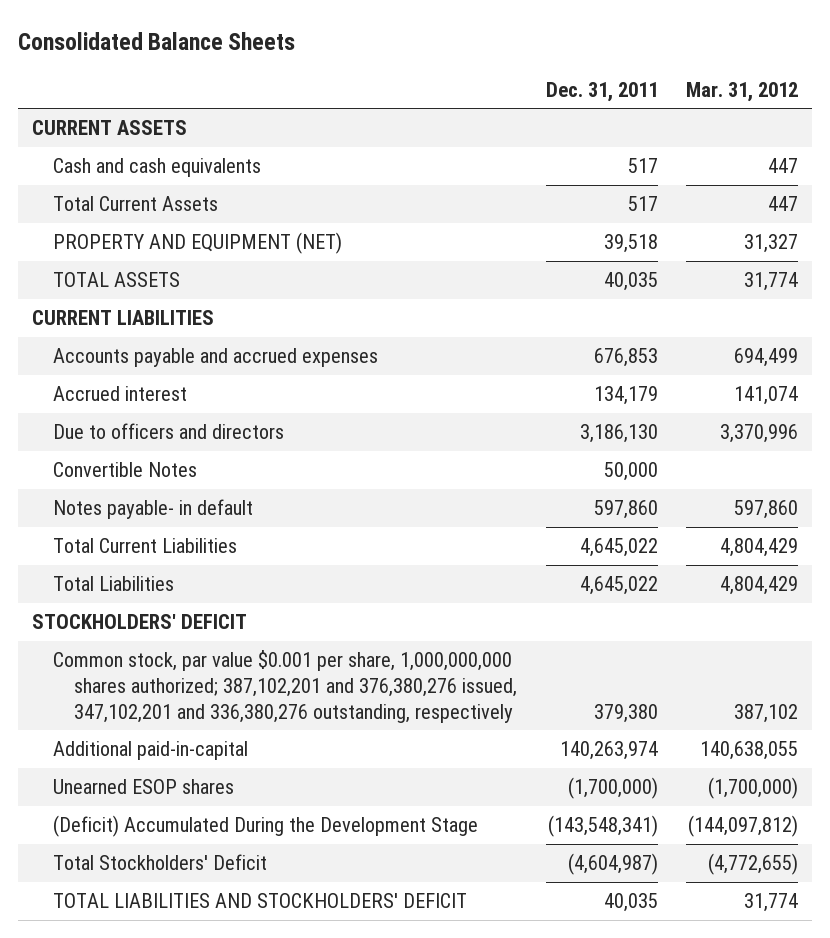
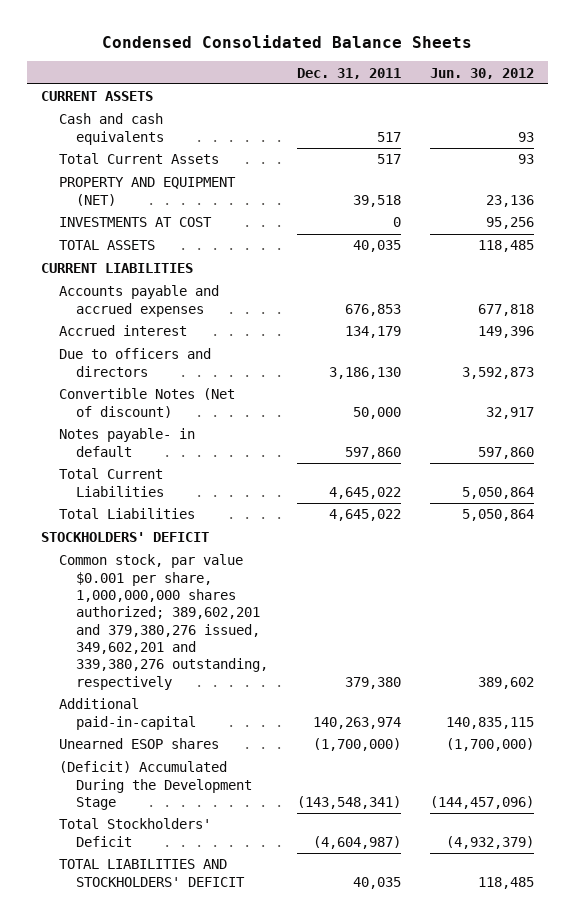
[18,31,296,50] Consolidated Balance Sheets -> [102,34,473,48] Condensed Consolidated Balance Sheets
[685,81,798,102] Mar. 31, 2012 -> none
none -> [429,67,534,79] Jun. 30, 2012
none -> [58,217,212,228] INVESTMENTS AT COST
[53,462,198,478] Convertible Notes -> [58,388,235,418] Convertible Notes (Net of discount)
[53,650,518,723] Common stock, par value $0.001 per share, 1,000,000,000 shares authorized; 387,102,201 and 376,380,276 issued, 347,102,201 and 336,380,276 outstanding, respectively -> [58,554,269,690] Common stock, par value $0.001 per share, 1,000,000,000 shares authorized; 389,602,201 and 379,380,276 issued, 349,602,201 and 339,380,276 outstanding, respectively

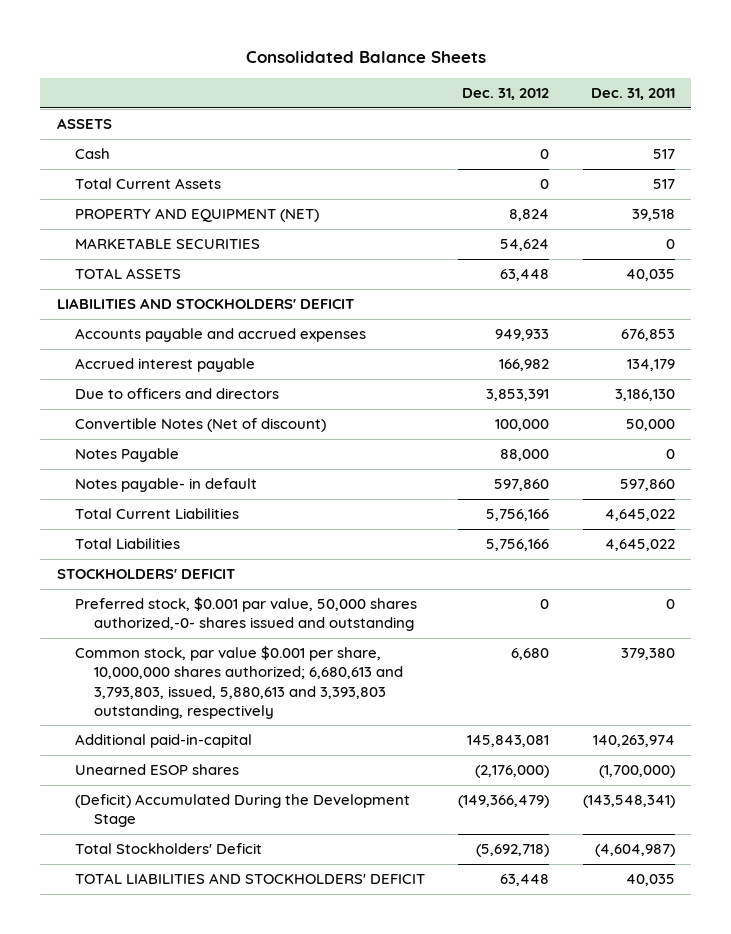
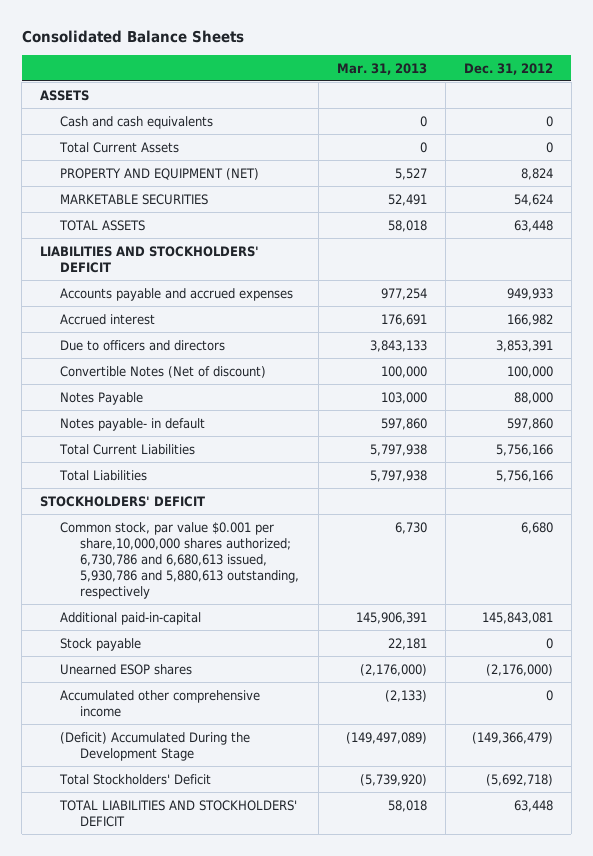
[590,88,675,101] Dec. 31, 2011 -> none
none -> [336,62,427,75] Mar. 31, 2013
[75,148,111,160] Cash -> [60,115,214,129] Cash and cash equivalents
[75,358,256,373] Accrued interest payable -> [60,313,156,325] Accrued interest
[75,597,418,632] Preferred stock, $0.001 par value, 50,000 shares authorized,-0- shares issued and outstanding -> none
[75,646,404,719] Common stock, par value $0.001 per share, 10,000,000 shares authorized; 6,680,613 and 3,793,803, issued, 5,880,613 and 3,393,803 outstanding, respectively -> [60,521,300,599] Common stock, par value $0.001 per share,10,000,000 shares authorized; 6,730,786 and 6,680,613 issued, 5,930,786 and 5,880,613 outstanding, respectively
none -> [60,637,142,651] Stock payable
none -> [60,689,261,717] Accumulated other comprehensive income

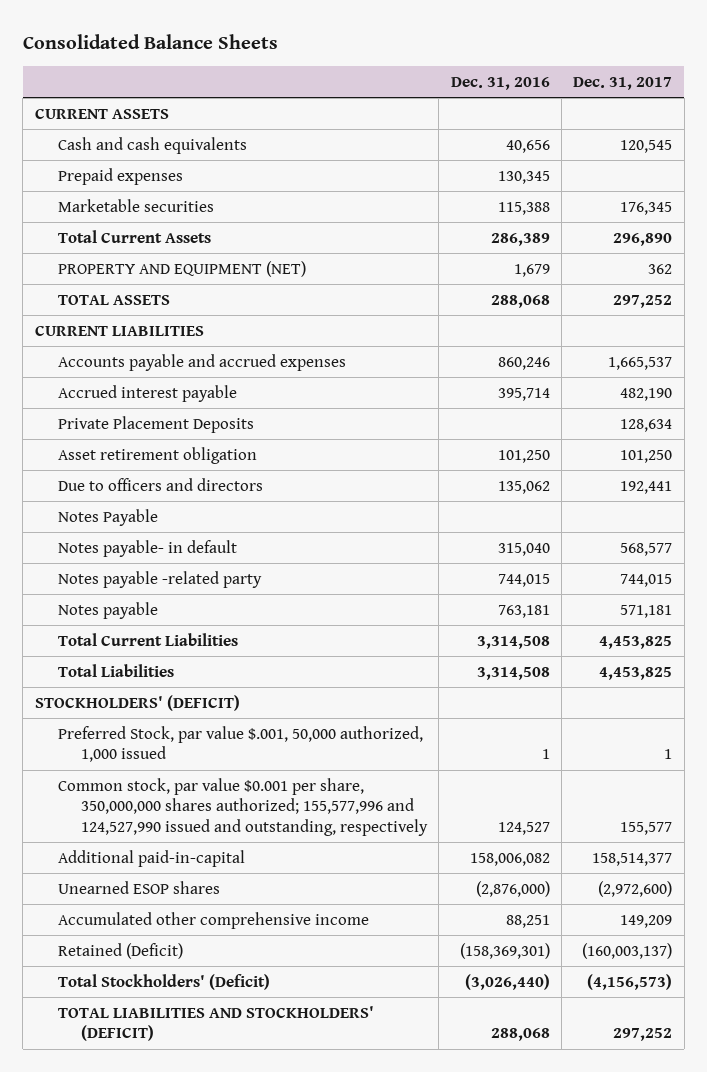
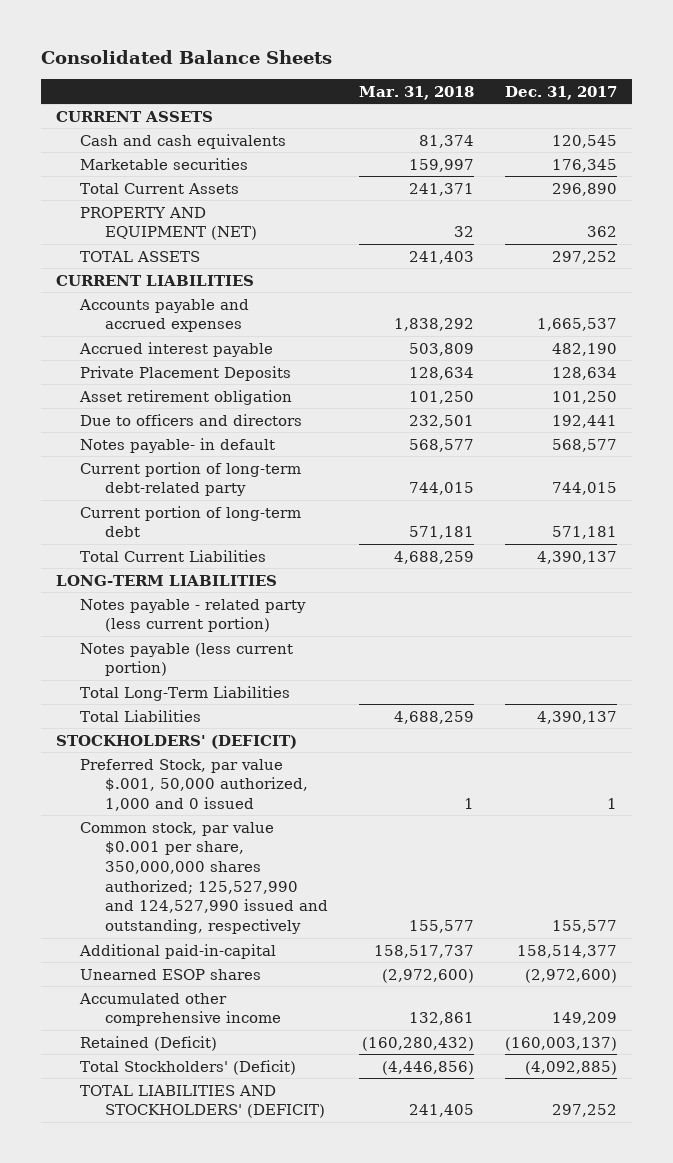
[450,76,550,90] Dec. 31, 2016 -> none
none -> [358,85,474,100] Mar. 31, 2018
[57,167,183,185] Prepaid expenses -> none
[57,508,158,526] Notes Payable -> none
[57,570,262,588] Notes payable -related party -> [80,461,302,497] Current portion of long-term debt-related party
[57,601,158,619] Notes payable -> [80,505,302,538] Current portion of long-term debt
[599,635,673,649] 4,453,825 -> [536,550,617,564] 4,390,137
none -> [56,574,278,586] LONG-TERM LIABILITIES
none -> [80,598,307,633] Notes payable - related party (less current portion)
none -> [80,642,294,677] Notes payable (less current portion)
none -> [80,685,291,701] Total Long-Term Liabilities
[599,666,673,680] 4,453,825 -> [536,710,617,724] 4,390,137
[57,725,423,763] Preferred Stock, par value $.001, 50,000 authorized, 1,000 issued -> [80,758,308,811] Preferred Stock, par value $.001, 50,000 authorized, 1,000 and 0 issued
[57,777,428,836] Common stock, par value $0.001 per share, 350,000,000 shares authorized; 155,577,996 and 124,527,990 issued and outstanding, respectively -> [80,821,328,935] Common stock, par value $0.001 per share, 350,000,000 shares authorized; 125,527,990 and 124,527,990 issued and outstanding, respectively
[587,973,673,990] (4,156,573) -> [524,1060,617,1075] (4,092,885)

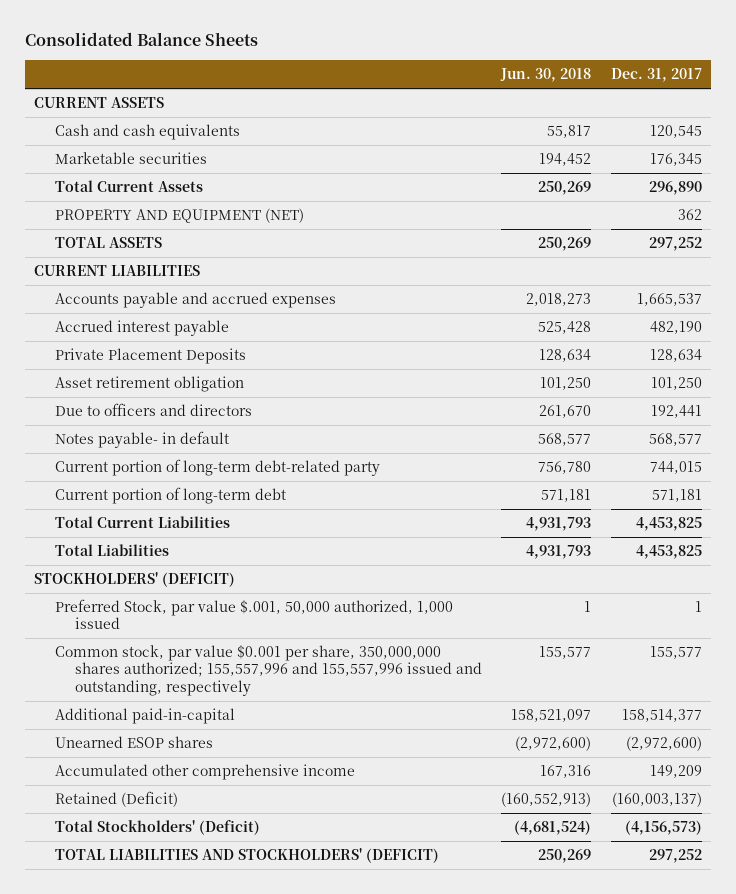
[358,85,474,100] Mar. 31, 2018 -> none
none -> [500,68,592,83] Jun. 30, 2018
[56,574,278,586] LONG-TERM LIABILITIES -> none
[80,598,307,633] Notes payable - related party (less current portion) -> none
[80,642,294,677] Notes payable (less current portion) -> none
[80,685,291,701] Total Long-Term Liabilities -> none
[536,550,617,564] 4,390,137 -> [635,517,702,532] 4,453,825
[536,710,617,724] 4,390,137 -> [635,545,702,560] 4,453,825
[80,758,308,811] Preferred Stock, par value $.001, 50,000 authorized, 1,000 and 0 issued -> [54,599,453,630] Preferred Stock, par value $.001, 50,000 authorized, 1,000 issued
[80,821,328,935] Common stock, par value $0.001 per share, 350,000,000 shares authorized; 125,527,990 and 124,527,990 issued and outstanding, respectively -> [54,645,483,696] Common stock, par value $0.001 per share, 350,000,000 shares authorized; 155,557,996 and 155,557,996 issued and outstanding, respectively
[524,1060,617,1075] (4,092,885) -> [624,820,702,836] (4,156,573)

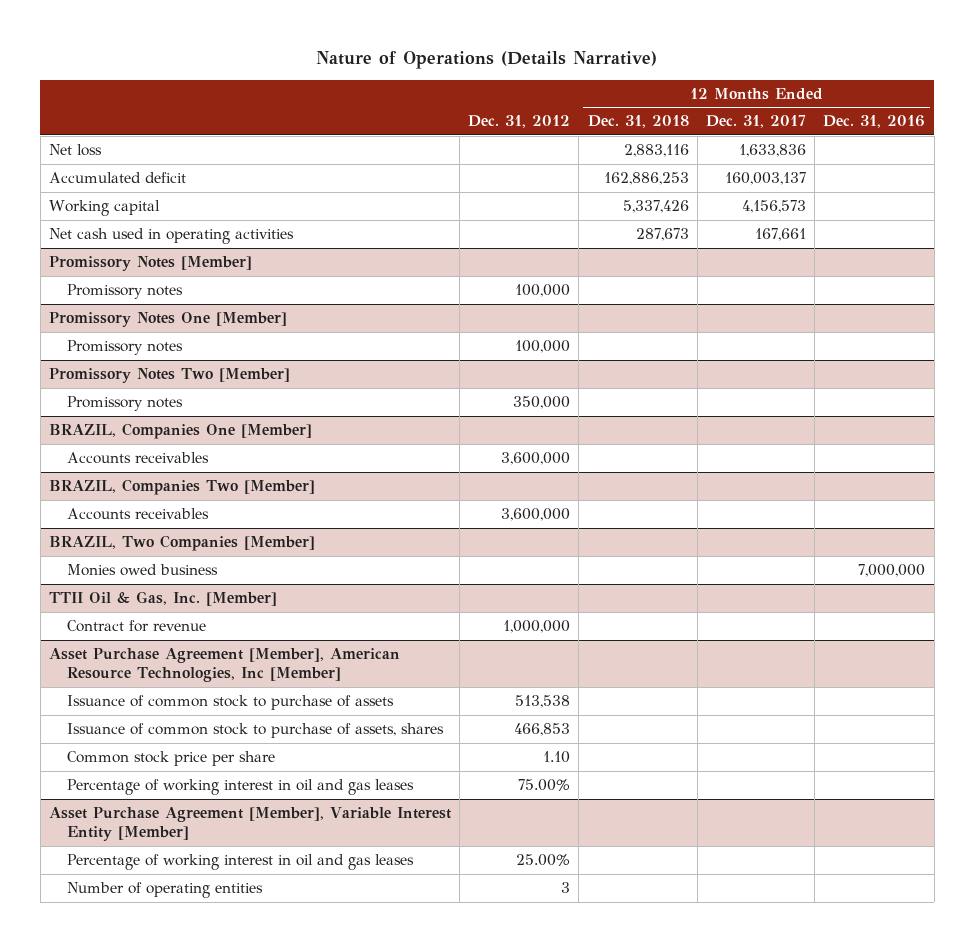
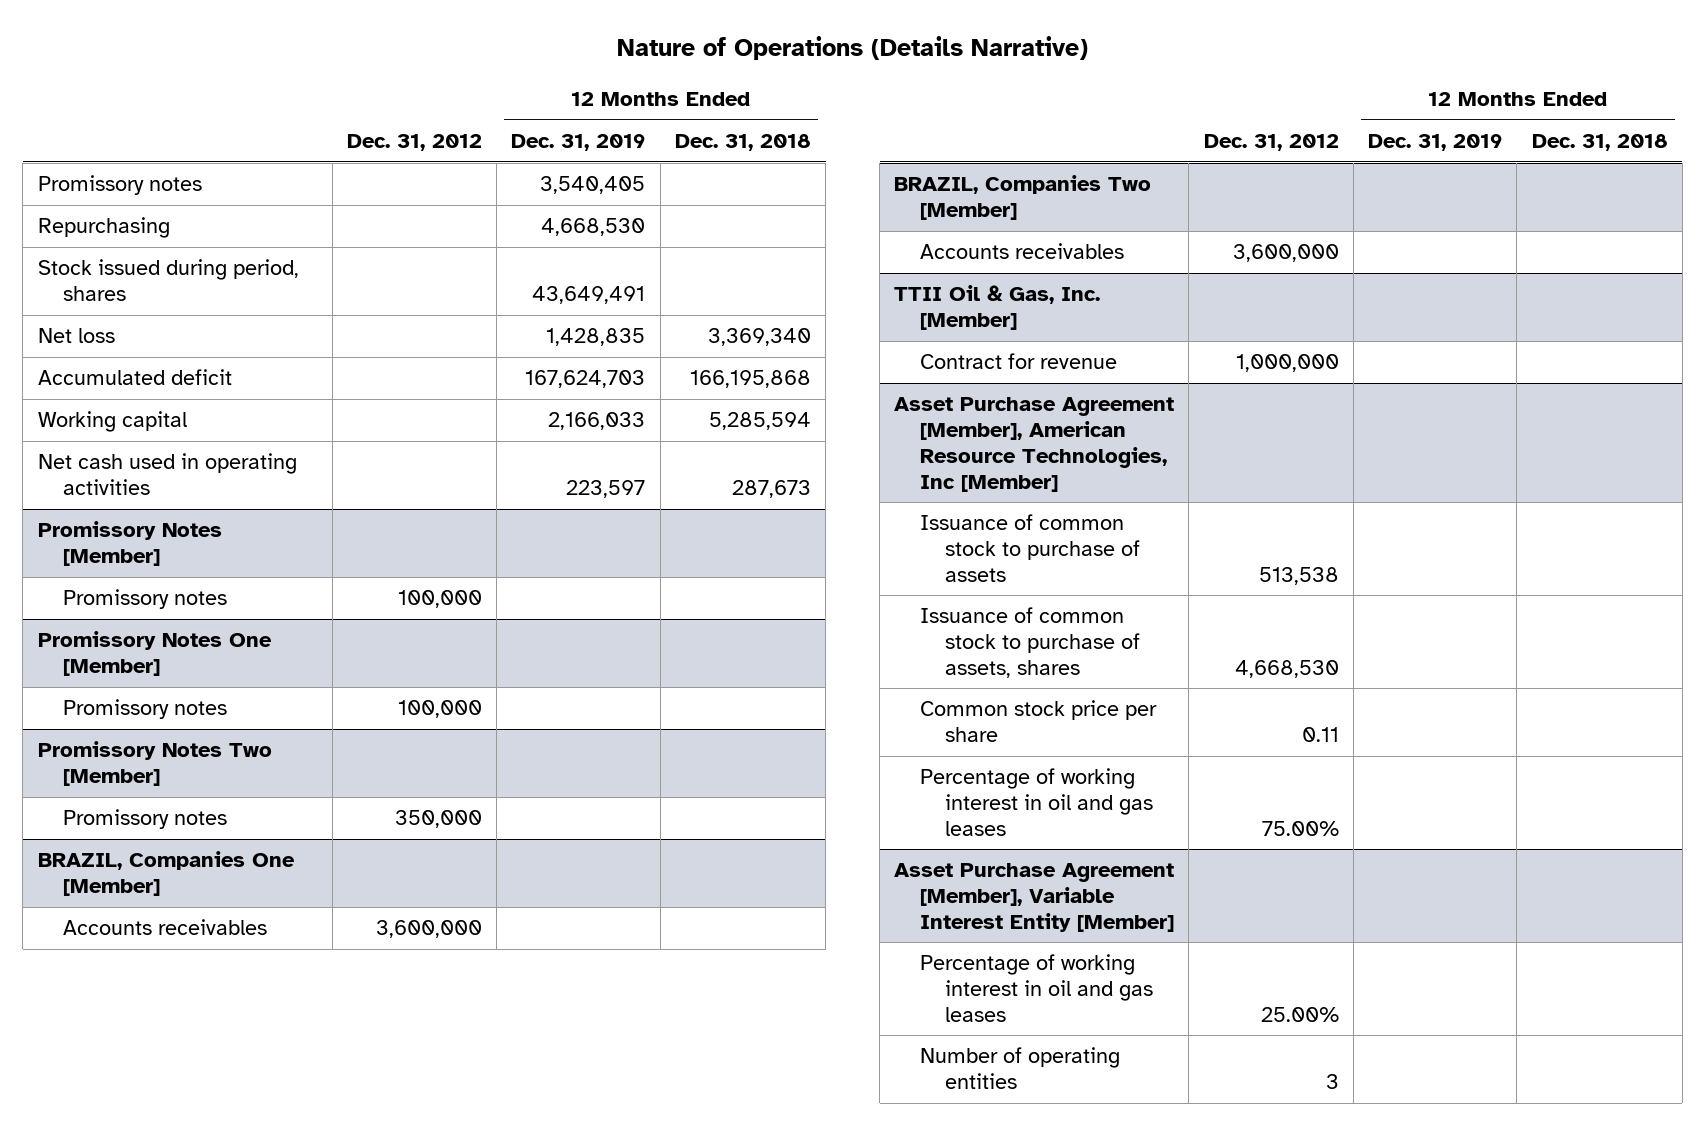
[706,115,807,129] Dec. 31, 2017 -> none
[823,115,926,129] Dec. 31, 2016 -> none
none -> [511,134,646,152] Dec. 31, 2019
none -> [37,175,202,196] Promissory notes
none -> [37,217,170,239] Repurchasing
none -> [37,259,299,302] Stock issued during period, shares
[623,144,689,158] 2,883,116 -> [707,328,811,347] 3,369,340
[603,172,689,186] 162,886,253 -> [689,370,811,389] 166,195,868
[622,200,689,214] 5,337,426 -> [708,412,811,431] 5,285,594
[48,535,315,552] BRAZIL, Two Companies [Member] -> none
[67,564,219,577] Monies owed business -> none
[514,723,571,737] 466,853 -> [1234,659,1339,678] 4,668,530
[543,751,571,764] 1.10 -> [1301,727,1339,743] 0.11

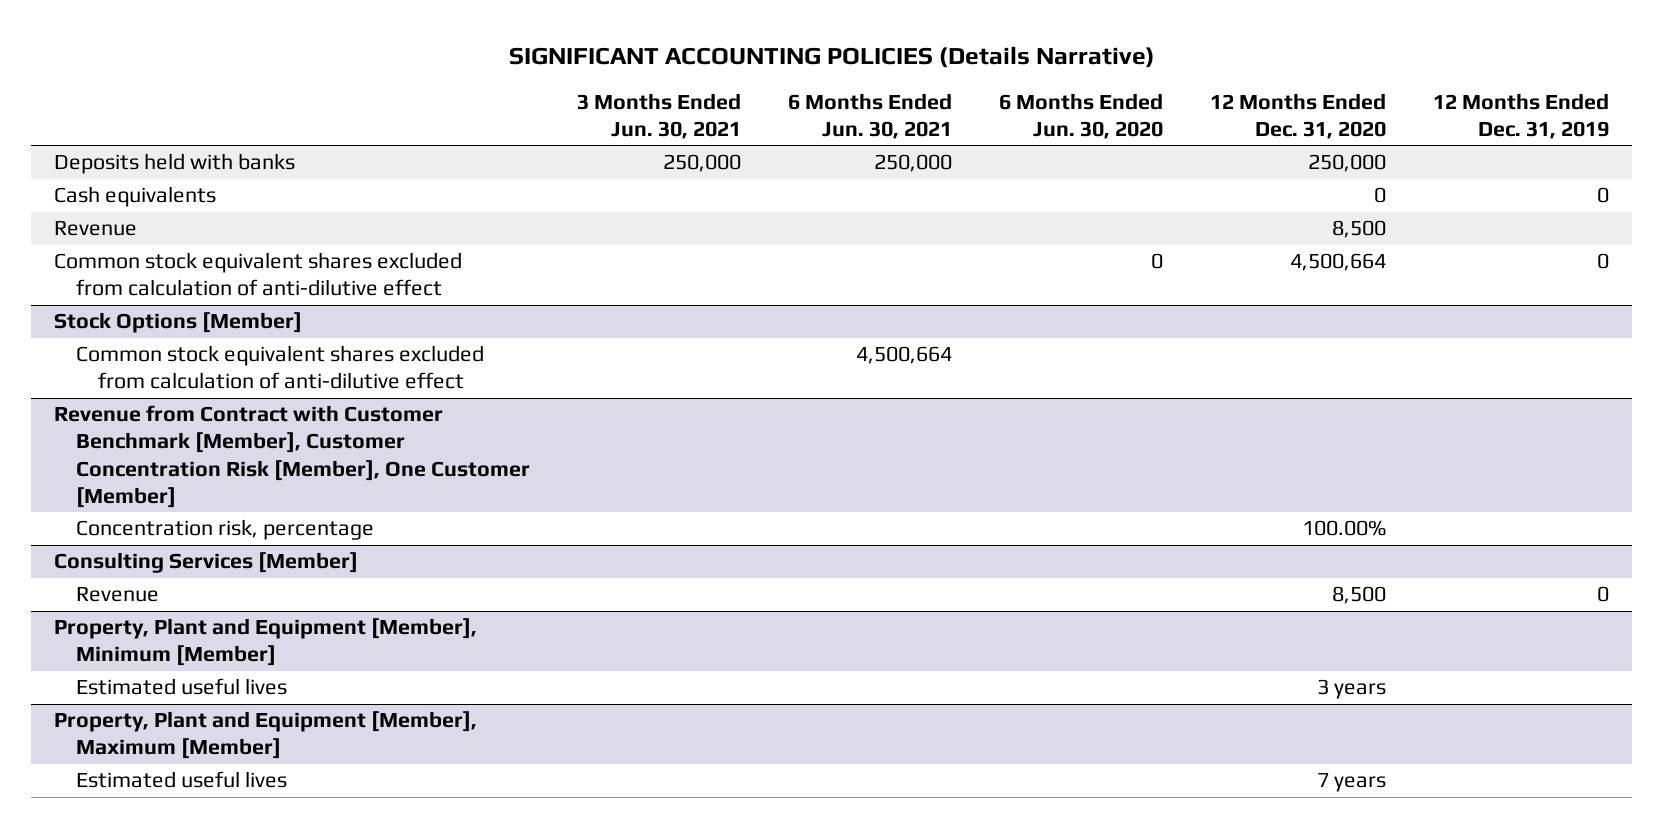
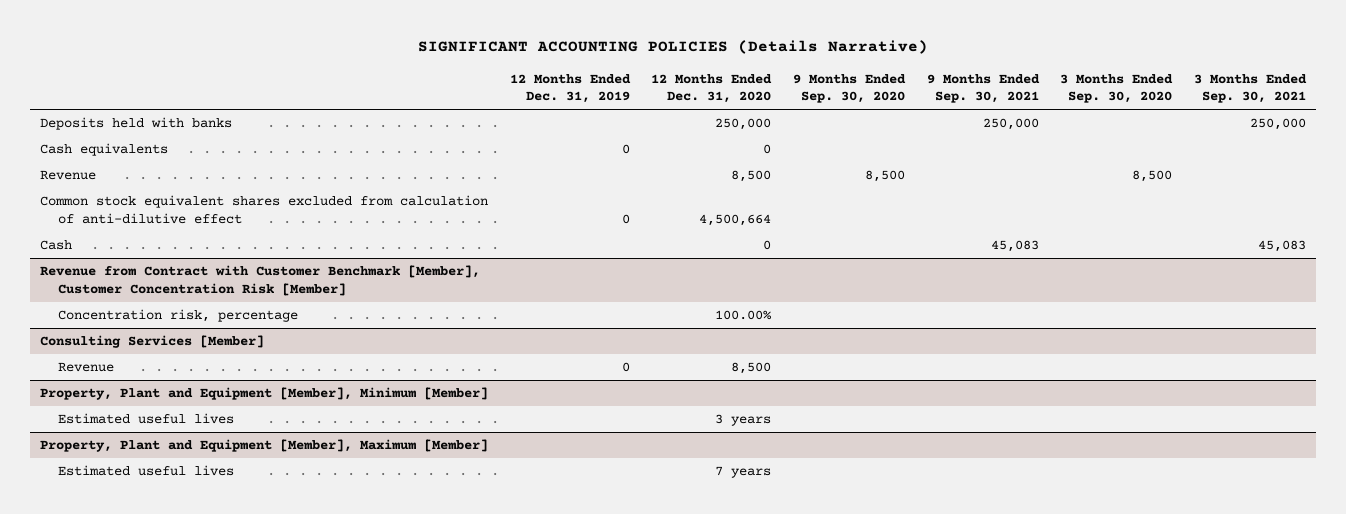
[577,92,742,140] 3 Months Ended Jun. 30, 2021 -> none
[788,92,953,140] 6 Months Ended Jun. 30, 2021 -> none
[999,92,1164,140] 6 Months Ended Jun. 30, 2020 -> none
none -> [793,73,907,104] 9 Months Ended Sep. 30, 2020
none -> [926,73,1040,104] 9 Months Ended Sep. 30, 2021
none -> [1060,73,1174,104] 3 Months Ended Sep. 30, 2020
none -> [1193,73,1307,104] 3 Months Ended Sep. 30, 2021
[54,312,303,334] Stock Options [Member] -> none
[76,345,485,390] Common stock equivalent shares excluded from calculation of anti-dilutive effect -> none
none -> [40,240,73,251] Cash
[54,405,531,508] Revenue from Contract with Customer Benchmark [Member], Customer Concentration Risk [Member], One Customer [Member] -> [40,265,481,297] Revenue from Contract with Customer Benchmark [Member], Customer Concentration Risk [Member]

